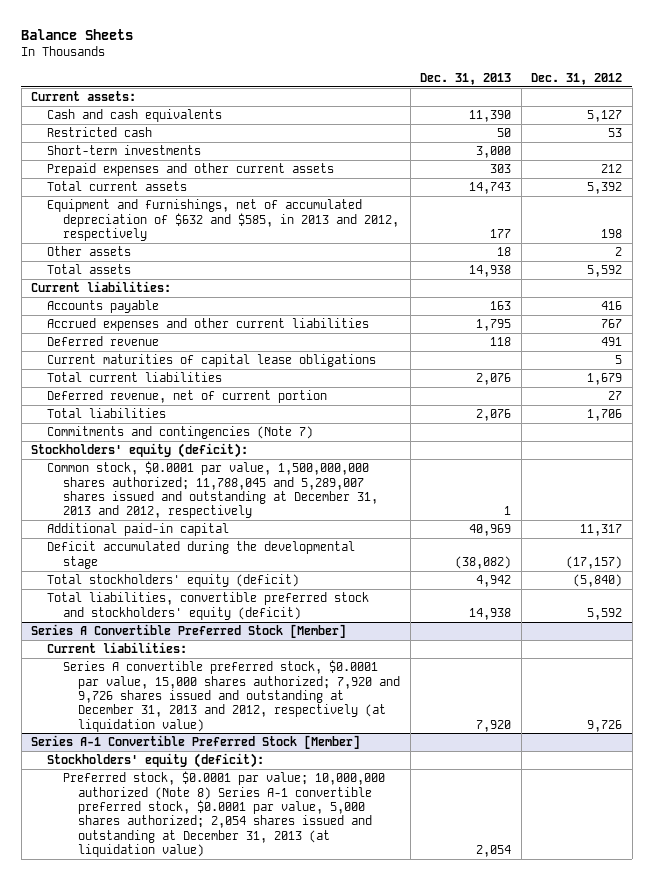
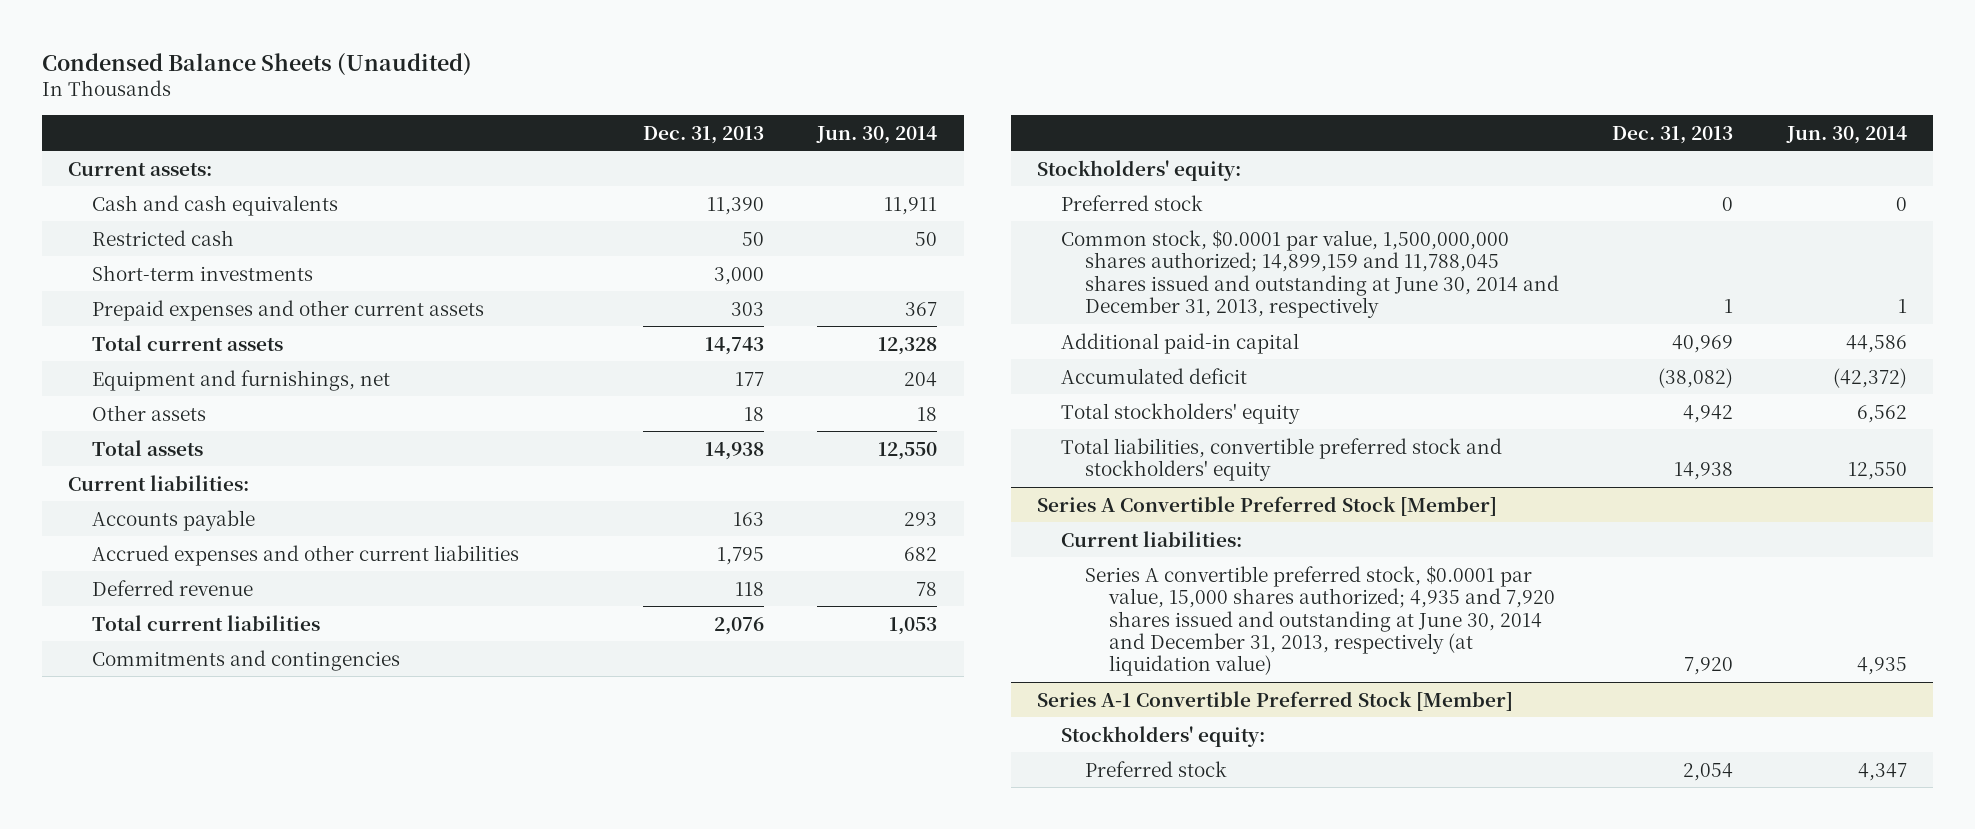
[21,29,134,41] Balance Sheets -> [41,52,472,76] Condensed Balance Sheets (Unaudited)
[531,72,623,85] Dec. 31, 2012 -> none
none -> [816,125,938,144] Jun. 30, 2014
[47,199,399,241] Equipment and furnishings, net of accumulated depreciation of $632 and $585, in 2013 and 2012, respectively -> [92,369,391,391] Equipment and furnishings, net
[47,354,377,368] Current maturities of capital lease obligations -> none
[47,390,328,404] Deferred revenue, net of current portion -> none
[47,408,167,419] Total liabilities -> none
[47,426,314,440] Commitments and contingencies (Note 7) -> [92,649,401,671] Commitments and contingencies
[31,443,249,459] Stockholders' equity (deficit): -> [1037,159,1242,181] Stockholders' equity:
none -> [1061,194,1204,211] Preferred stock
[47,461,378,519] Common stock, $0.0001 par value, 1,500,000,000 shares authorized; 11,788,045 and 5,289,007 shares issued and outstanding at December 31, 2013 and 2012, respectively -> [1061,229,1560,319] Common stock, $0.0001 par value, 1,500,000,000 shares authorized; 14,899,159 and 11,788,045 shares issued and outstanding at June 30, 2014 and December 31, 2013, respectively
[47,541,356,569] Deficit accumulated during the developmental stage -> [1061,367,1248,384] Accumulated deficit
[47,574,300,588] Total stockholders' equity (deficit) -> [1061,402,1301,424] Total stockholders' equity
[47,592,370,620] Total liabilities, convertible preferred stock and stockholders' equity (deficit) -> [1061,437,1503,482] Total liabilities, convertible preferred stock and stockholders' equity
[62,660,401,732] Series A convertible preferred stock, $0.0001 par value, 15,000 shares authorized; 7,920 and 9,726 shares issued and outstanding at December 31, 2013 and 2012, respectively (at liquidation value) -> [1085,565,1556,677] Series A convertible preferred stock, $0.0001 par value, 15,000 shares authorized; 4,935 and 7,920 shares issued and outstanding at June 30, 2014 and December 31, 2013, respectively (at liquidation value)
[47,753,265,769] Stockholders' equity (deficit): -> [1061,725,1266,747] Stockholders' equity:
[62,771,385,857] Preferred stock, $0.0001 par value; 10,000,000 authorized (Note 8) Series A-1 convertible preferred stock, $0.0001 par value, 5,000 shares authorized; 2,054 shares issued and outstanding at December 31, 2013 (at liquidation value) -> [1085,760,1228,777] Preferred stock

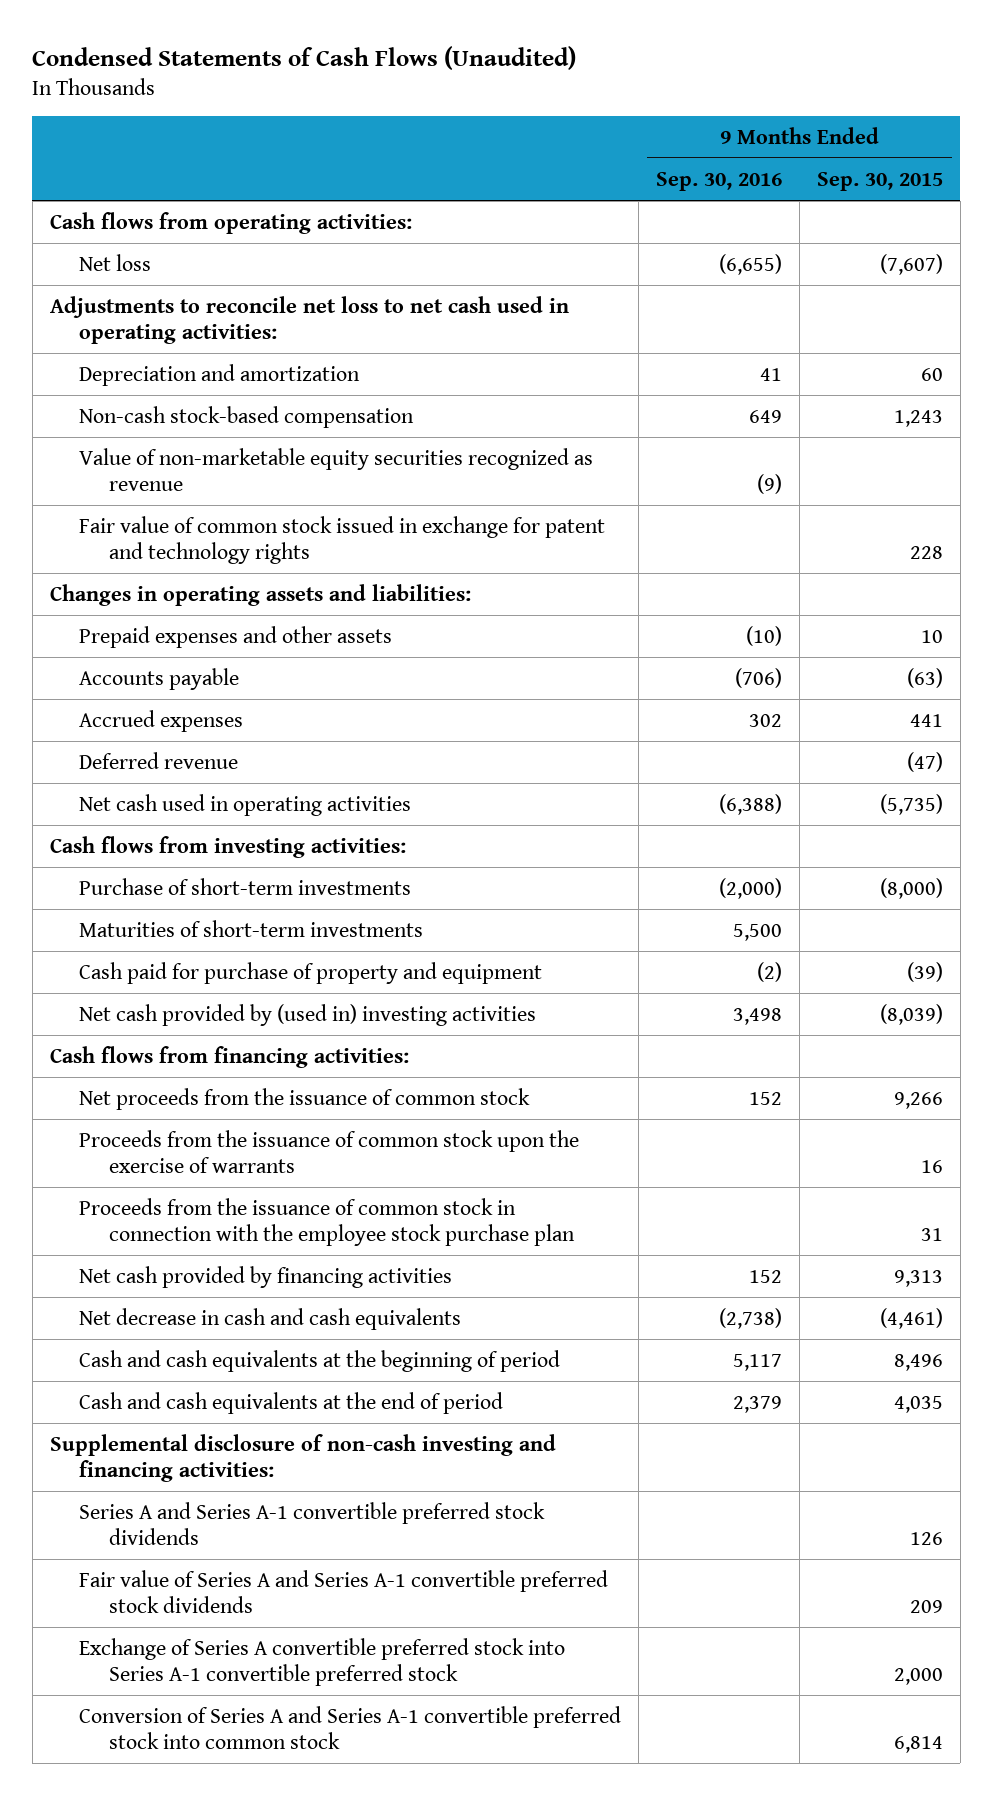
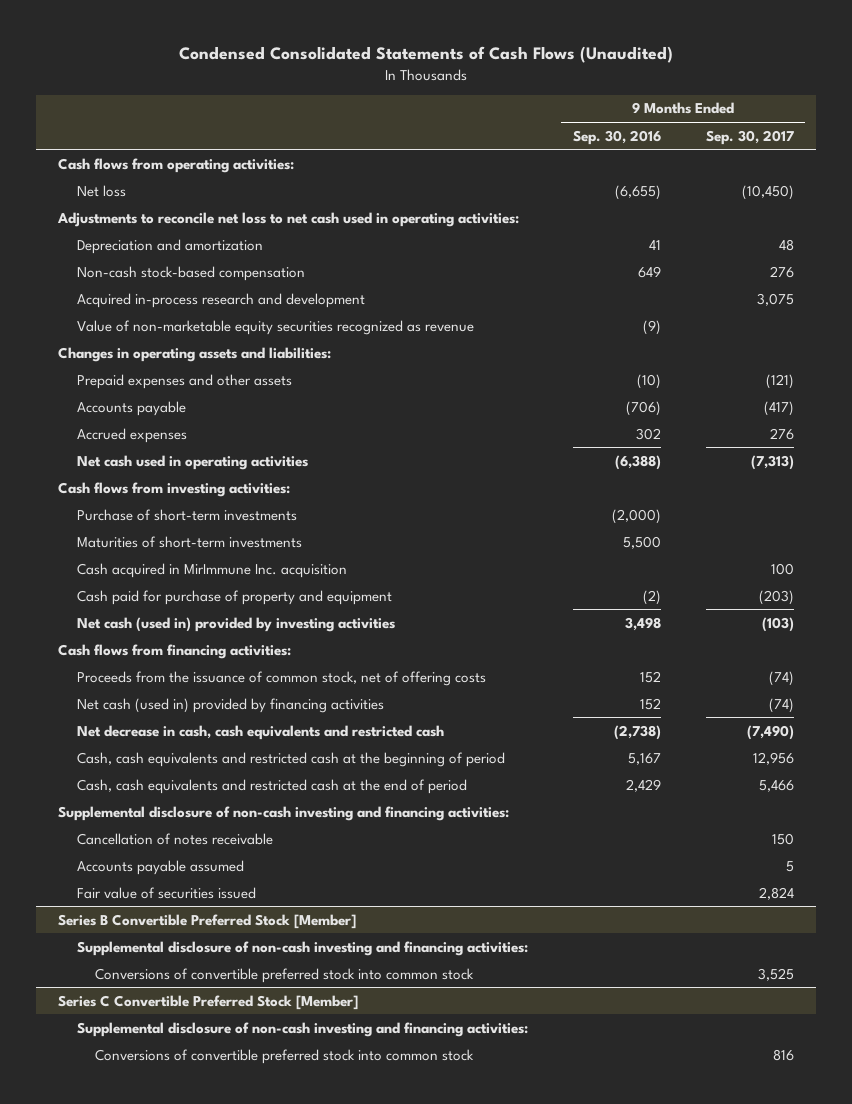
[32,45,577,70] Condensed Statements of Cash Flows (Unaudited) -> [179,46,674,64] Condensed Consolidated Statements of Cash Flows (Unaudited)
[816,171,943,191] Sep. 30, 2015 -> none
none -> [705,129,794,145] Sep. 30, 2017
none -> [76,292,365,308] Acquired in-process research and development
[79,515,606,564] Fair value of common stock issued in exchange for patent and technology rights -> none
[79,751,239,769] Deferred revenue -> none
none -> [76,562,347,578] Cash acquired in MirImmune Inc. acquisition
[79,1003,537,1026] Net cash provided by (used in) investing activities -> [76,616,395,632] Net cash (used in) provided by investing activities
[79,1129,580,1173] Proceeds from the issuance of common stock upon the exercise of warrants -> none
[79,1197,575,1246] Proceeds from the issuance of common stock in connection with the employee stock purchase plan -> none
[79,1087,531,1110] Net proceeds from the issuance of common stock -> [76,670,486,686] Proceeds from the issuance of common stock, net of offering costs
[79,1265,453,1288] Net cash provided by financing activities -> [76,697,384,713] Net cash (used in) provided by financing activities
[79,1307,462,1330] Net decrease in cash and cash equivalents -> [76,724,444,740] Net decrease in cash, cash equivalents and restricted cash
[79,1349,561,1372] Cash and cash equivalents at the beginning of period -> [76,751,505,767] Cash, cash equivalents and restricted cash at the beginning of period
[733,1353,783,1371] 5,117 -> [627,752,661,765] 5,167
[79,1391,504,1414] Cash and cash equivalents at the end of period -> [76,778,467,794] Cash, cash equivalents and restricted cash at the end of period
[733,1395,783,1413] 2,379 -> [625,778,661,792] 2,429
[79,1501,546,1545] Series A and Series A-1 convertible preferred stock dividends -> none
[79,1569,609,1613] Fair value of Series A and Series A-1 convertible preferred stock dividends -> none
[79,1637,566,1686] Exchange of Series A convertible preferred stock into Series A-1 convertible preferred stock -> none
none -> [76,832,273,845] Cancellation of notes receivable
none -> [76,859,244,875] Accounts payable assumed
none -> [76,886,256,899] Fair value of securities issued
none -> [58,913,357,929] Series B Convertible Preferred Stock [Member]
none -> [76,940,528,956] Supplemental disclosure of non-cash investing and financing activities:
[79,1705,622,1749] Conversion of Series A and Series A-1 convertible preferred stock into common stock -> [95,967,475,983] Conversions of convertible preferred stock into common stock
none -> [58,994,359,1010] Series C Convertible Preferred Stock [Member]
none -> [76,1021,528,1037] Supplemental disclosure of non-cash investing and financing activities:
none -> [95,1048,475,1064] Conversions of convertible preferred stock into common stock

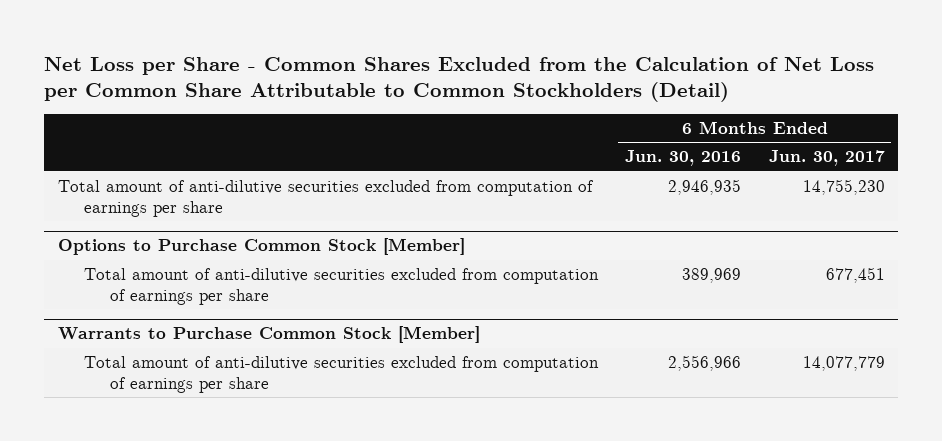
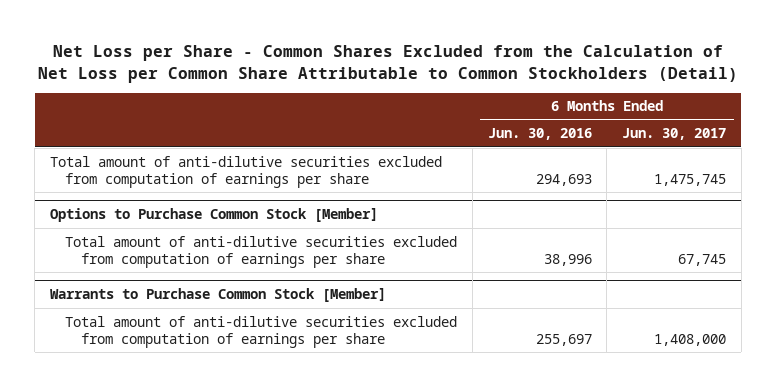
[668,179,742,196] 2,946,935 -> [535,173,592,186] 294,693
[802,179,885,196] 14,755,230 -> [654,173,727,186] 1,475,745
[682,268,742,284] 389,969 -> [543,253,592,266] 38,996
[825,267,885,284] 677,451 -> [678,253,727,266] 67,745
[668,355,742,372] 2,556,966 -> [535,333,592,346] 255,697
[802,356,885,372] 14,077,779 -> [654,333,727,346] 1,408,000

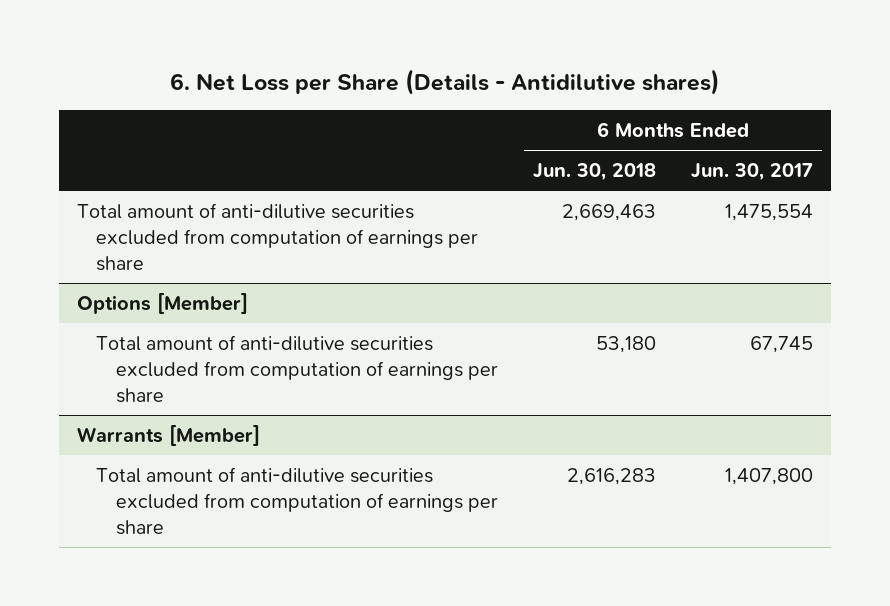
[38,44,739,83] Net Loss per Share - Common Shares Excluded from the Calculation of Net Loss per Common Share Attributable to Common Stockholders (Detail) -> [169,69,720,96] 6. Net Loss per Share (Details - Antidilutive shares)
[487,128,592,141] Jun. 30, 2016 -> none
none -> [533,163,657,182] Jun. 30, 2018
[49,208,378,223] Options to Purchase Common Stock [Member] -> none
[654,173,727,186] 1,475,745 -> [725,203,814,221] 1,475,554
none -> [76,292,248,314] Options [Member]
[49,288,386,303] Warrants to Purchase Common Stock [Member] -> [76,424,260,446] Warrants [Member]
[654,333,727,346] 1,408,000 -> [725,467,814,485] 1,407,800

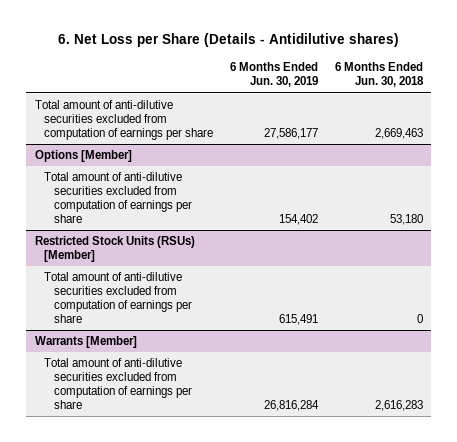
[691,163,814,182] Jun. 30, 2017 -> none
none -> [230,62,319,88] 6 Months Ended Jun. 30, 2019
none -> [34,236,195,263] Restricted Stock Units (RSUs) [Member]
none -> [44,272,192,324] Total amount of anti-dilutive securities excluded from computation of earnings per share

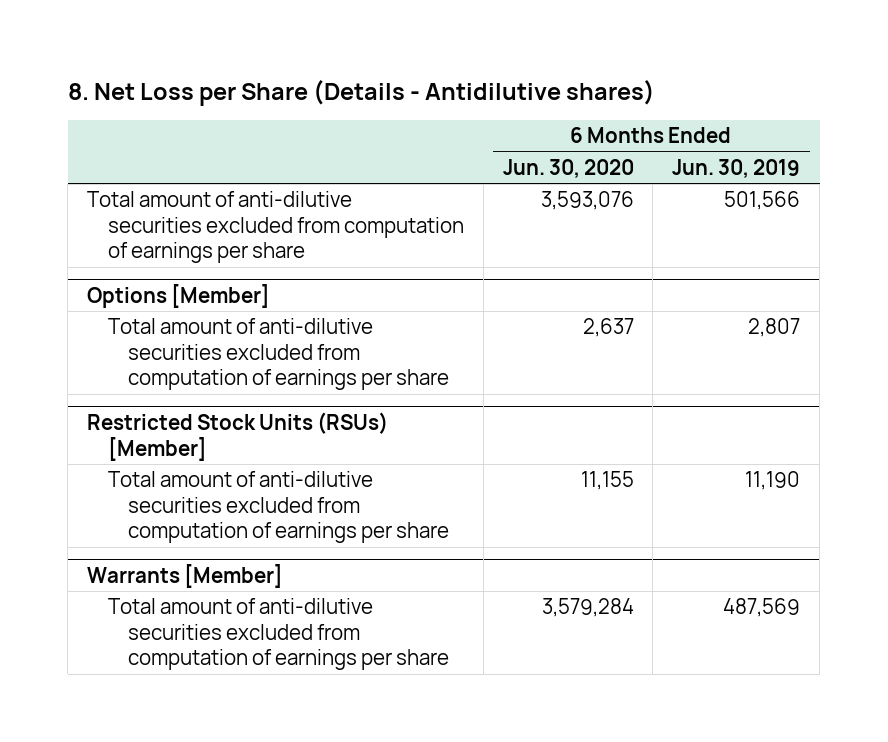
[57,33,399,48] 6. Net Loss per Share (Details - Antidilutive shares) -> [67,79,655,106] 8. Net Loss per Share (Details - Antidilutive shares)
[334,62,424,88] 6 Months Ended Jun. 30, 2018 -> none
none -> [502,158,634,178] Jun. 30, 2020
[264,128,319,140] 27,586,177 -> [724,191,801,211] 501,566
[279,214,319,226] 154,402 -> [748,318,801,338] 2,807
[279,314,319,326] 615,491 -> [745,471,801,491] 11,190
[264,400,320,412] 26,816,284 -> [723,598,801,618] 487,569

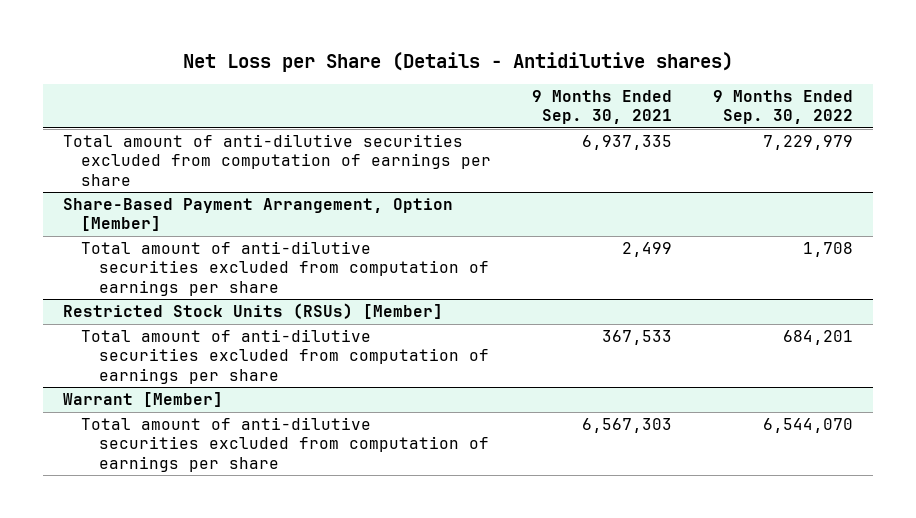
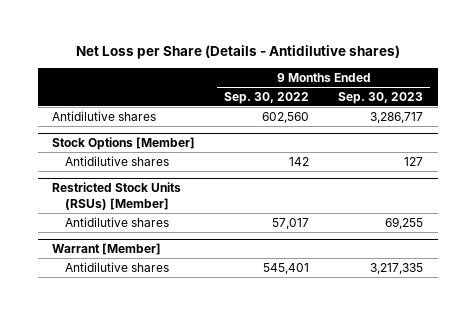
[532,89,673,125] 9 Months Ended Sep. 30, 2021 -> none
none -> [338,91,424,104] Sep. 30, 2023
[63,134,492,186] Total amount of anti-dilutive securities excluded from computation of earnings per share -> none
[63,198,454,232] Share-Based Payment Arrangement, Option [Member] -> none
[81,241,490,296] Total amount of anti-dilutive securities excluded from computation of earnings per share -> none
none -> [52,110,157,121] Antidilutive shares
none -> [52,137,196,151] Stock Options [Member]
none -> [64,155,169,166] Antidilutive shares
[81,329,490,384] Total amount of anti-dilutive securities excluded from computation of earnings per share -> none
none -> [64,216,169,227] Antidilutive shares
[81,417,490,472] Total amount of anti-dilutive securities excluded from computation of earnings per share -> none
none -> [64,261,169,272] Antidilutive shares

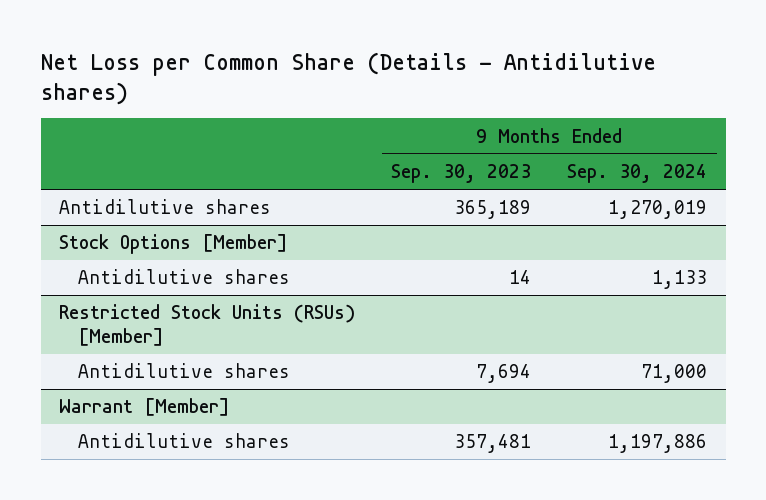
[75,45,400,60] Net Loss per Share (Details - Antidilutive shares) -> [40,52,656,105] Net Loss per Common Share (Details - Antidilutive shares)
[224,91,310,104] Sep. 30, 2022 -> none
none -> [567,163,708,183] Sep. 30, 2024
[370,111,424,123] 3,286,717 -> [454,200,532,220] 365,189
[404,156,424,166] 127 -> [509,270,532,285] 14
[385,216,424,229] 69,255 -> [476,364,532,384] 7,694
[370,262,424,274] 3,217,335 -> [454,434,532,454] 357,481

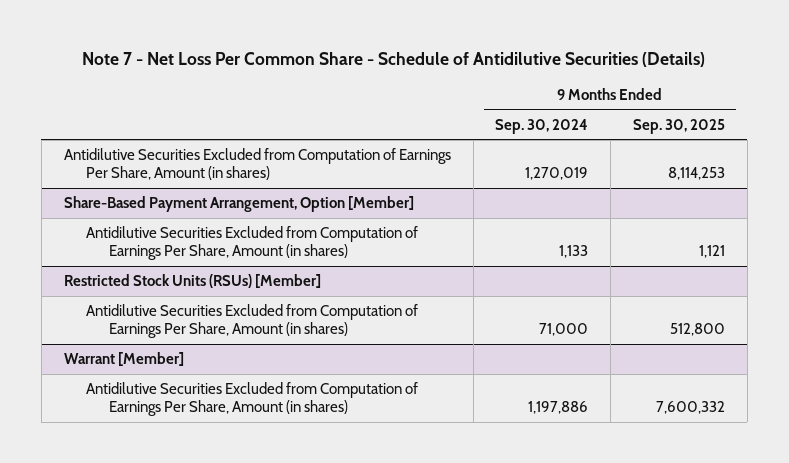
[40,52,656,105] Net Loss per Common Share (Details - Antidilutive shares) -> [82,51,706,67] Note 7 - Net Loss Per Common Share - Schedule of Antidilutive Securities (Details)
[391,163,532,183] Sep. 30, 2023 -> none
none -> [632,118,725,134] Sep. 30, 2025
[58,234,288,255] Stock Options [Member] -> none
[58,199,271,215] Antidilutive shares -> [63,148,451,181] Antidilutive Securities Excluded from Computation of Earnings Per Share, Amount (in shares)
none -> [63,196,414,213] Share-Based Payment Arrangement, Option [Member]
[77,269,290,285] Antidilutive shares -> [86,226,419,261] Antidilutive Securities Excluded from Computation of Earnings Per Share, Amount (in shares)
[77,363,290,379] Antidilutive shares -> [86,304,419,339] Antidilutive Securities Excluded from Computation of Earnings Per Share, Amount (in shares)
[77,433,290,449] Antidilutive shares -> [86,382,419,417] Antidilutive Securities Excluded from Computation of Earnings Per Share, Amount (in shares)

